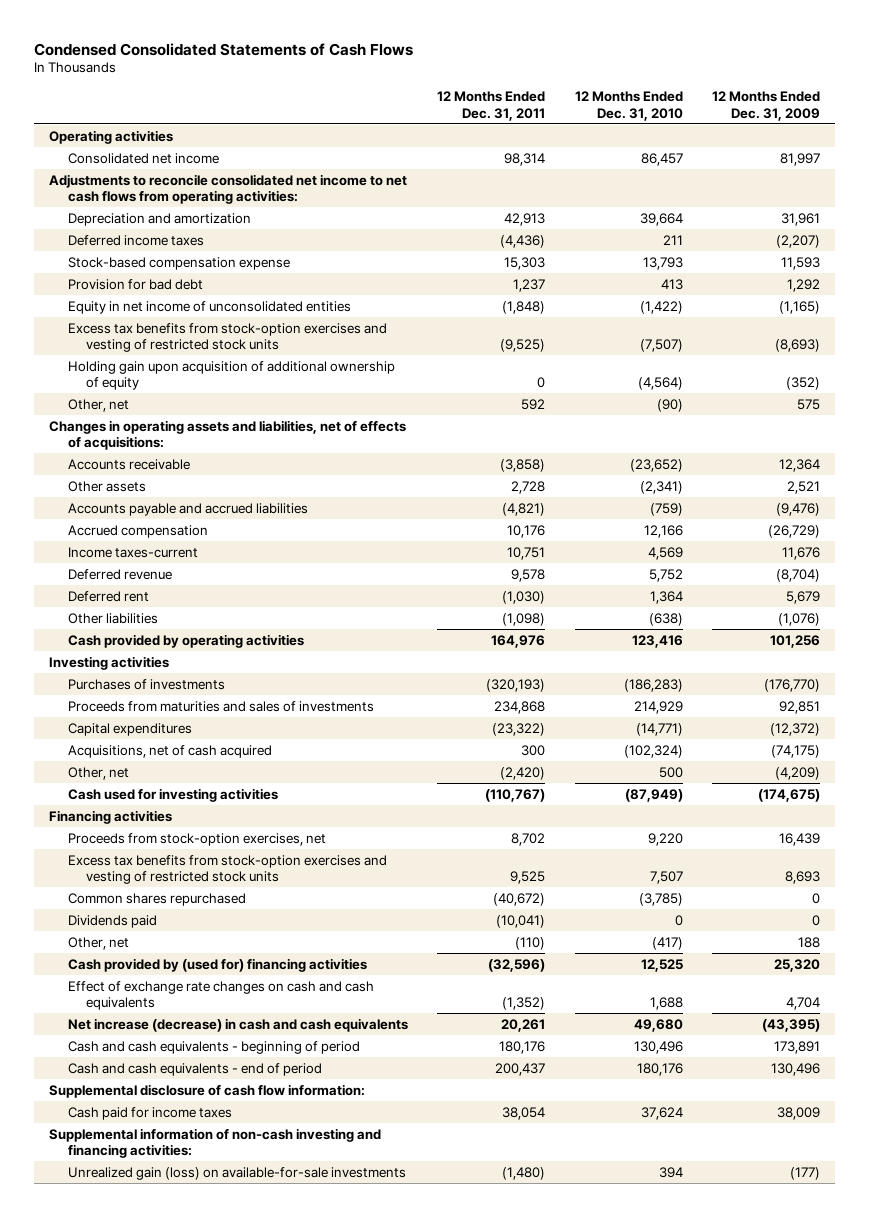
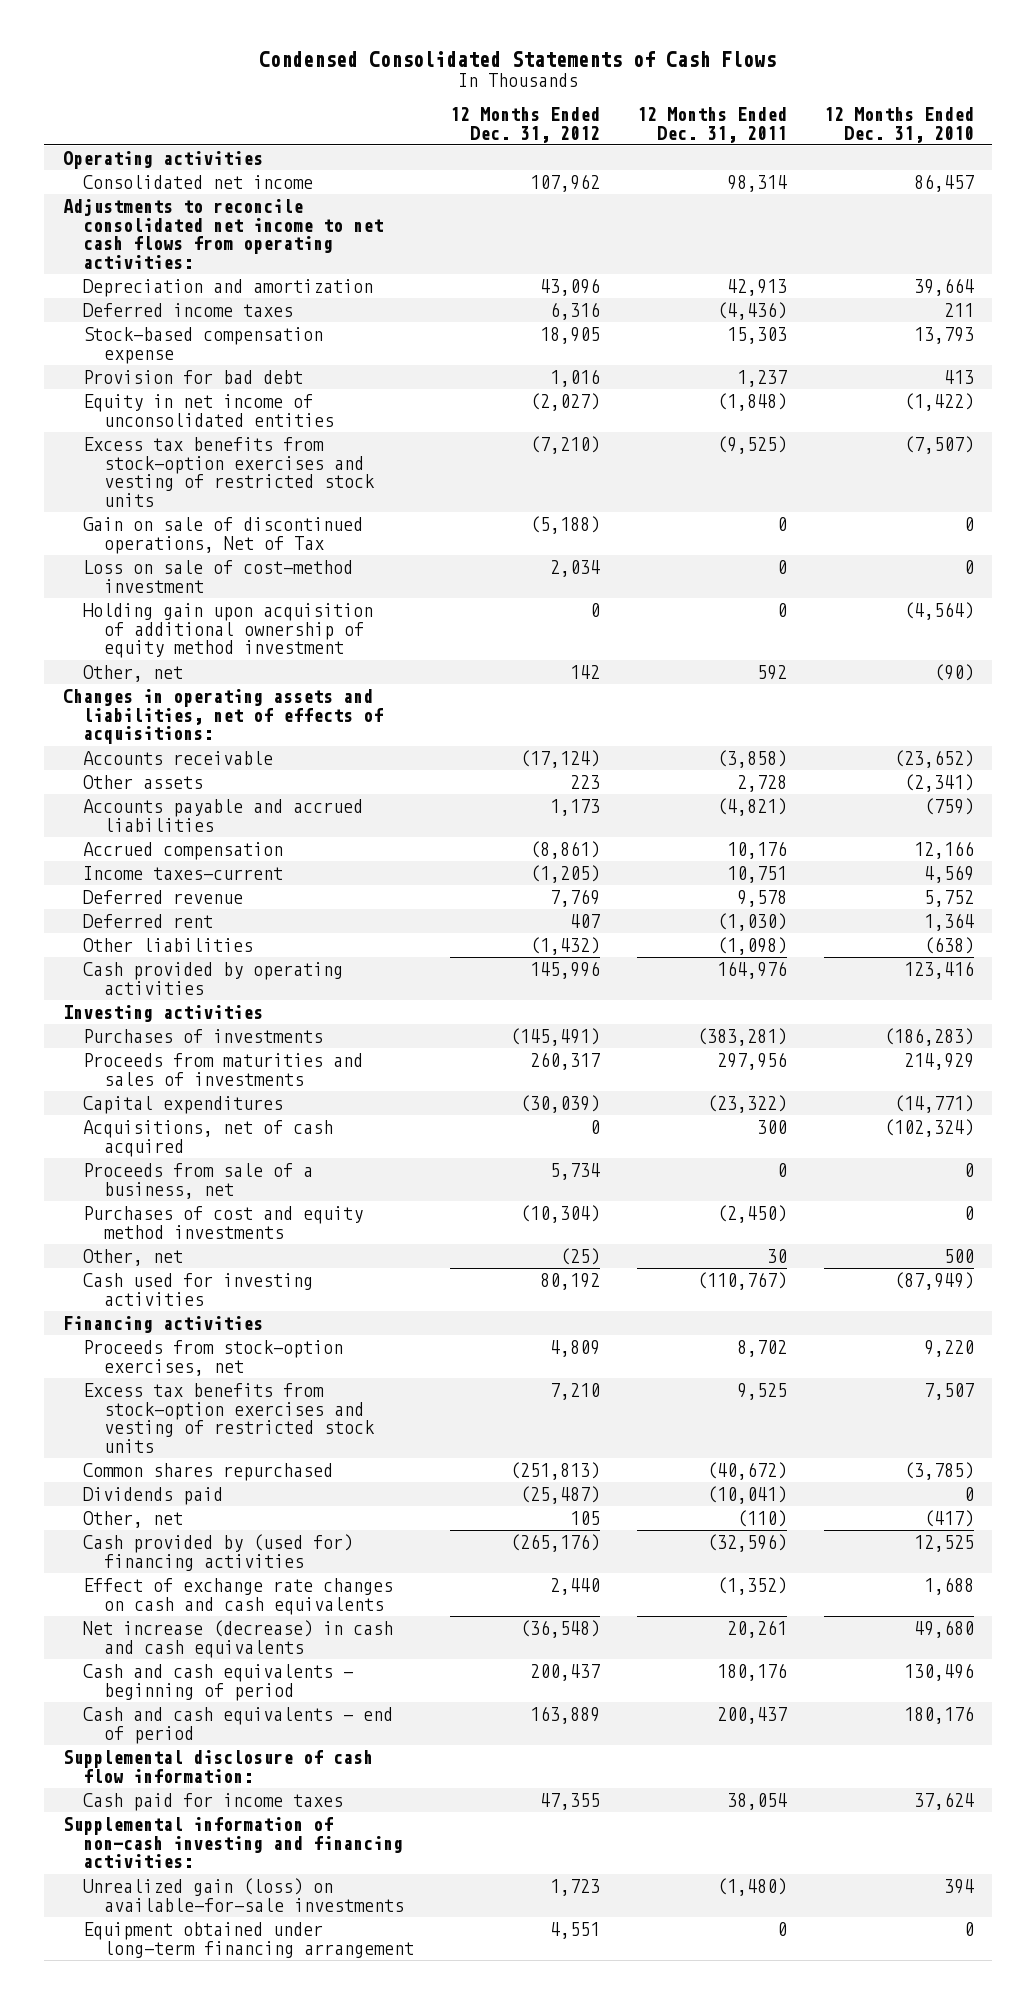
[712,91,821,121] 12 Months Ended Dec. 31, 2009 -> none
none -> [450,106,601,143] 12 Months Ended Dec. 31, 2012
none -> [83,517,364,554] Gain on sale of discontinued operations, Net of Tax
none -> [83,560,354,593] Loss on sale of cost-method investment
[67,360,395,390] Holding gain upon acquisition of additional ownership of equity -> [83,603,374,659] Holding gain upon acquisition of additional ownership of equity method investment
[486,678,546,692] (320,193) -> [696,1028,787,1047] (383,281)
[494,700,546,714] 234,868 -> [716,1052,787,1071] 297,956
none -> [83,1163,314,1199] Proceeds from sale of a business, net
none -> [83,1206,364,1239] Purchases of cost and equity method investments
[500,766,546,780] (2,420) -> [766,1249,787,1264] 30
none -> [83,1922,414,1958] Equipment obtained under long-term financing arrangement

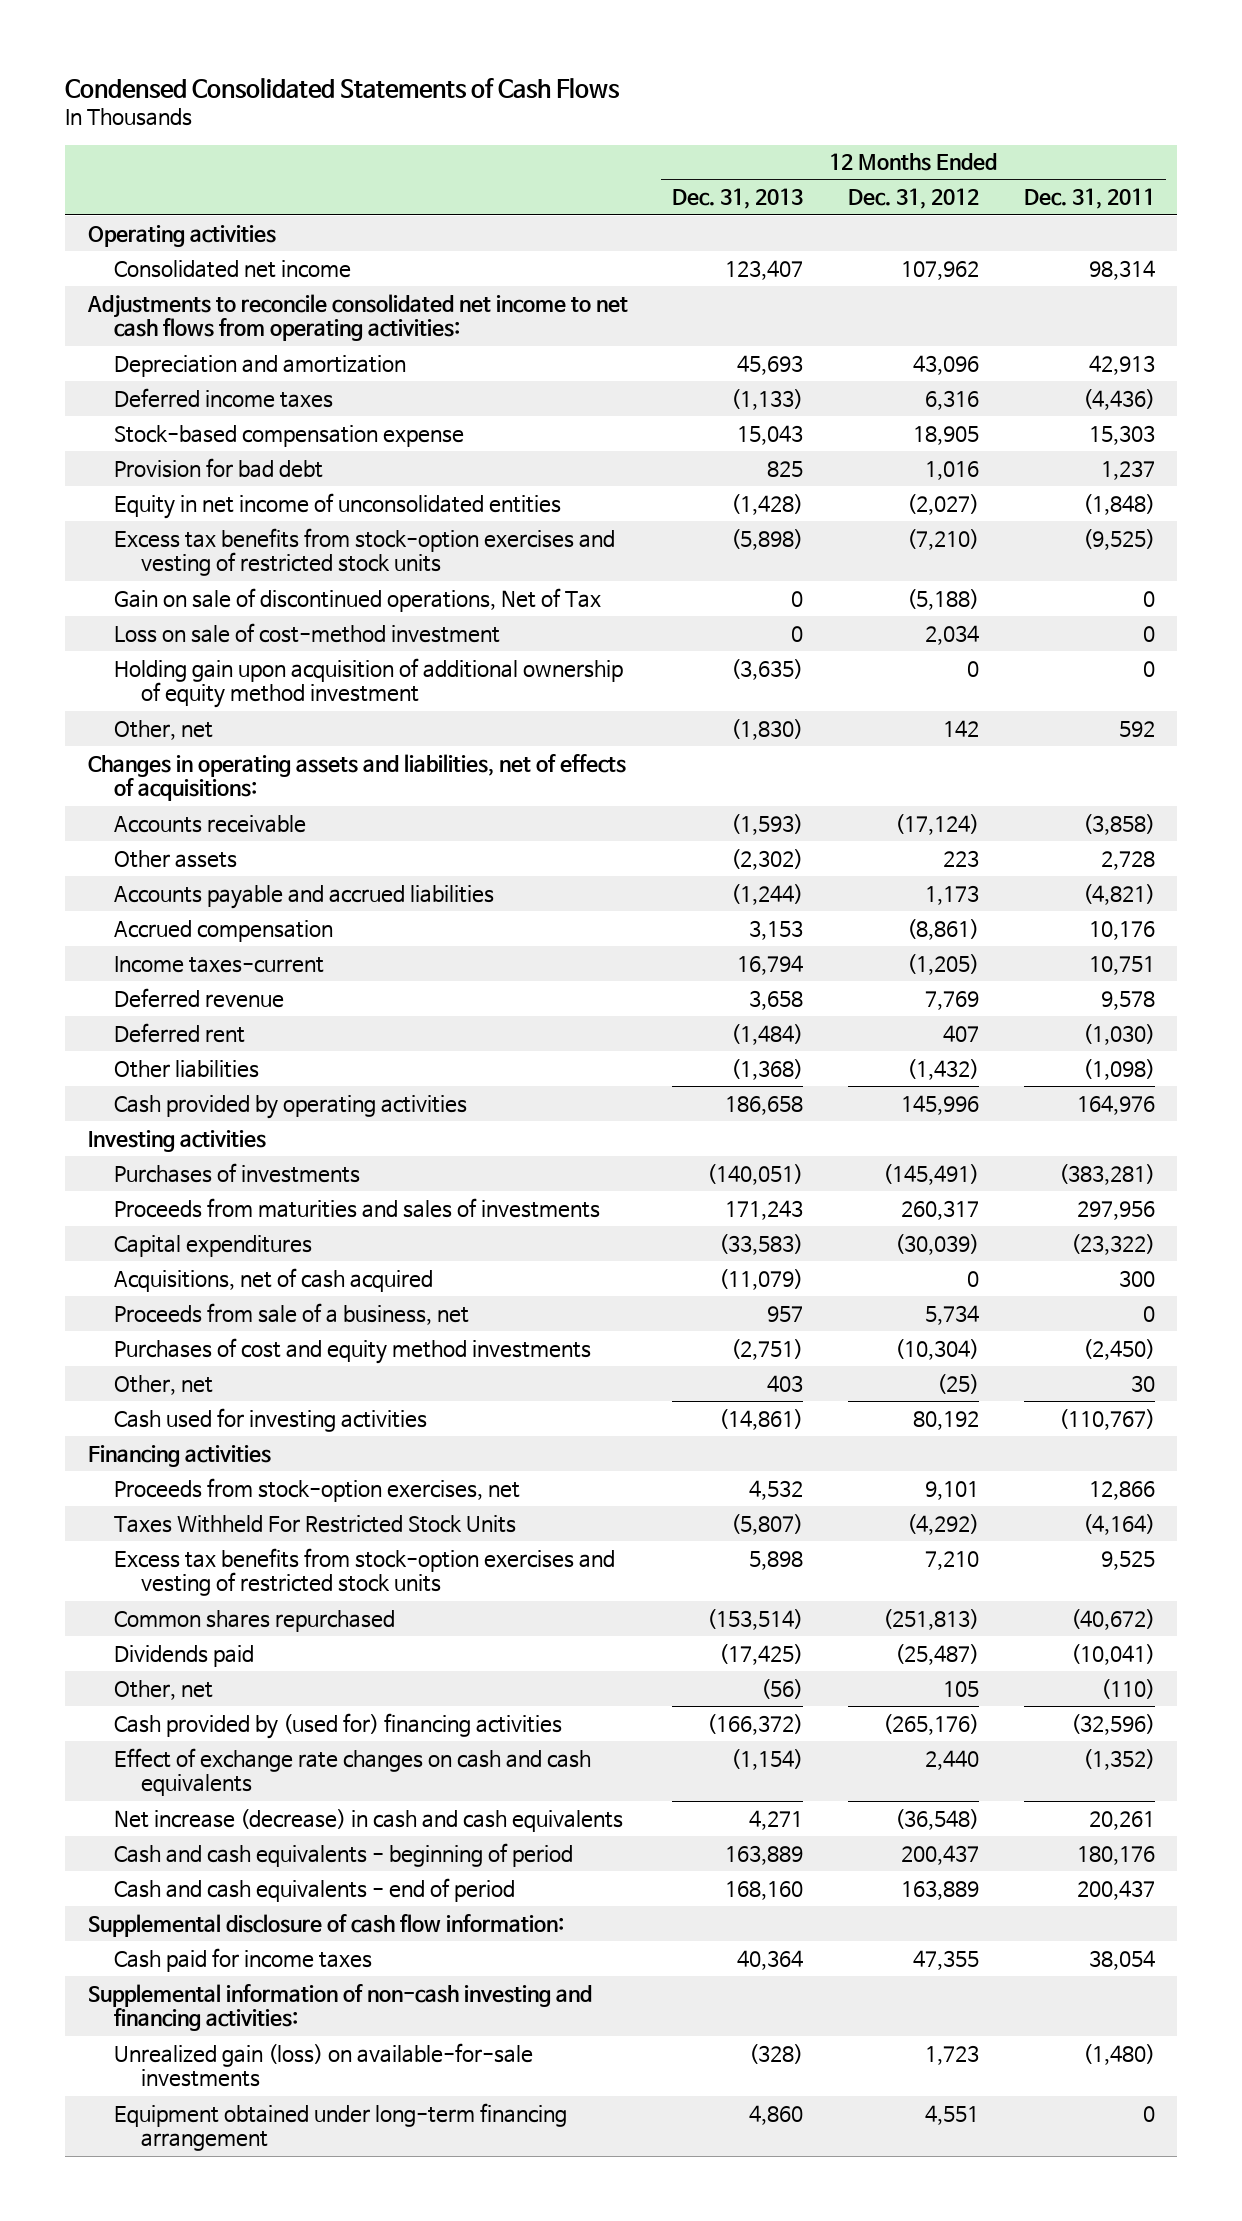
[823,106,974,143] 12 Months Ended Dec. 31, 2010 -> none
none -> [672,188,804,210] Dec. 31, 2013
[550,1340,601,1358] 4,809 -> [924,1480,979,1500] 9,101
[736,1340,787,1358] 8,702 -> [1088,1480,1155,1500] 12,866
none -> [114,1514,517,1533] Taxes Withheld For Restricted Stock Units

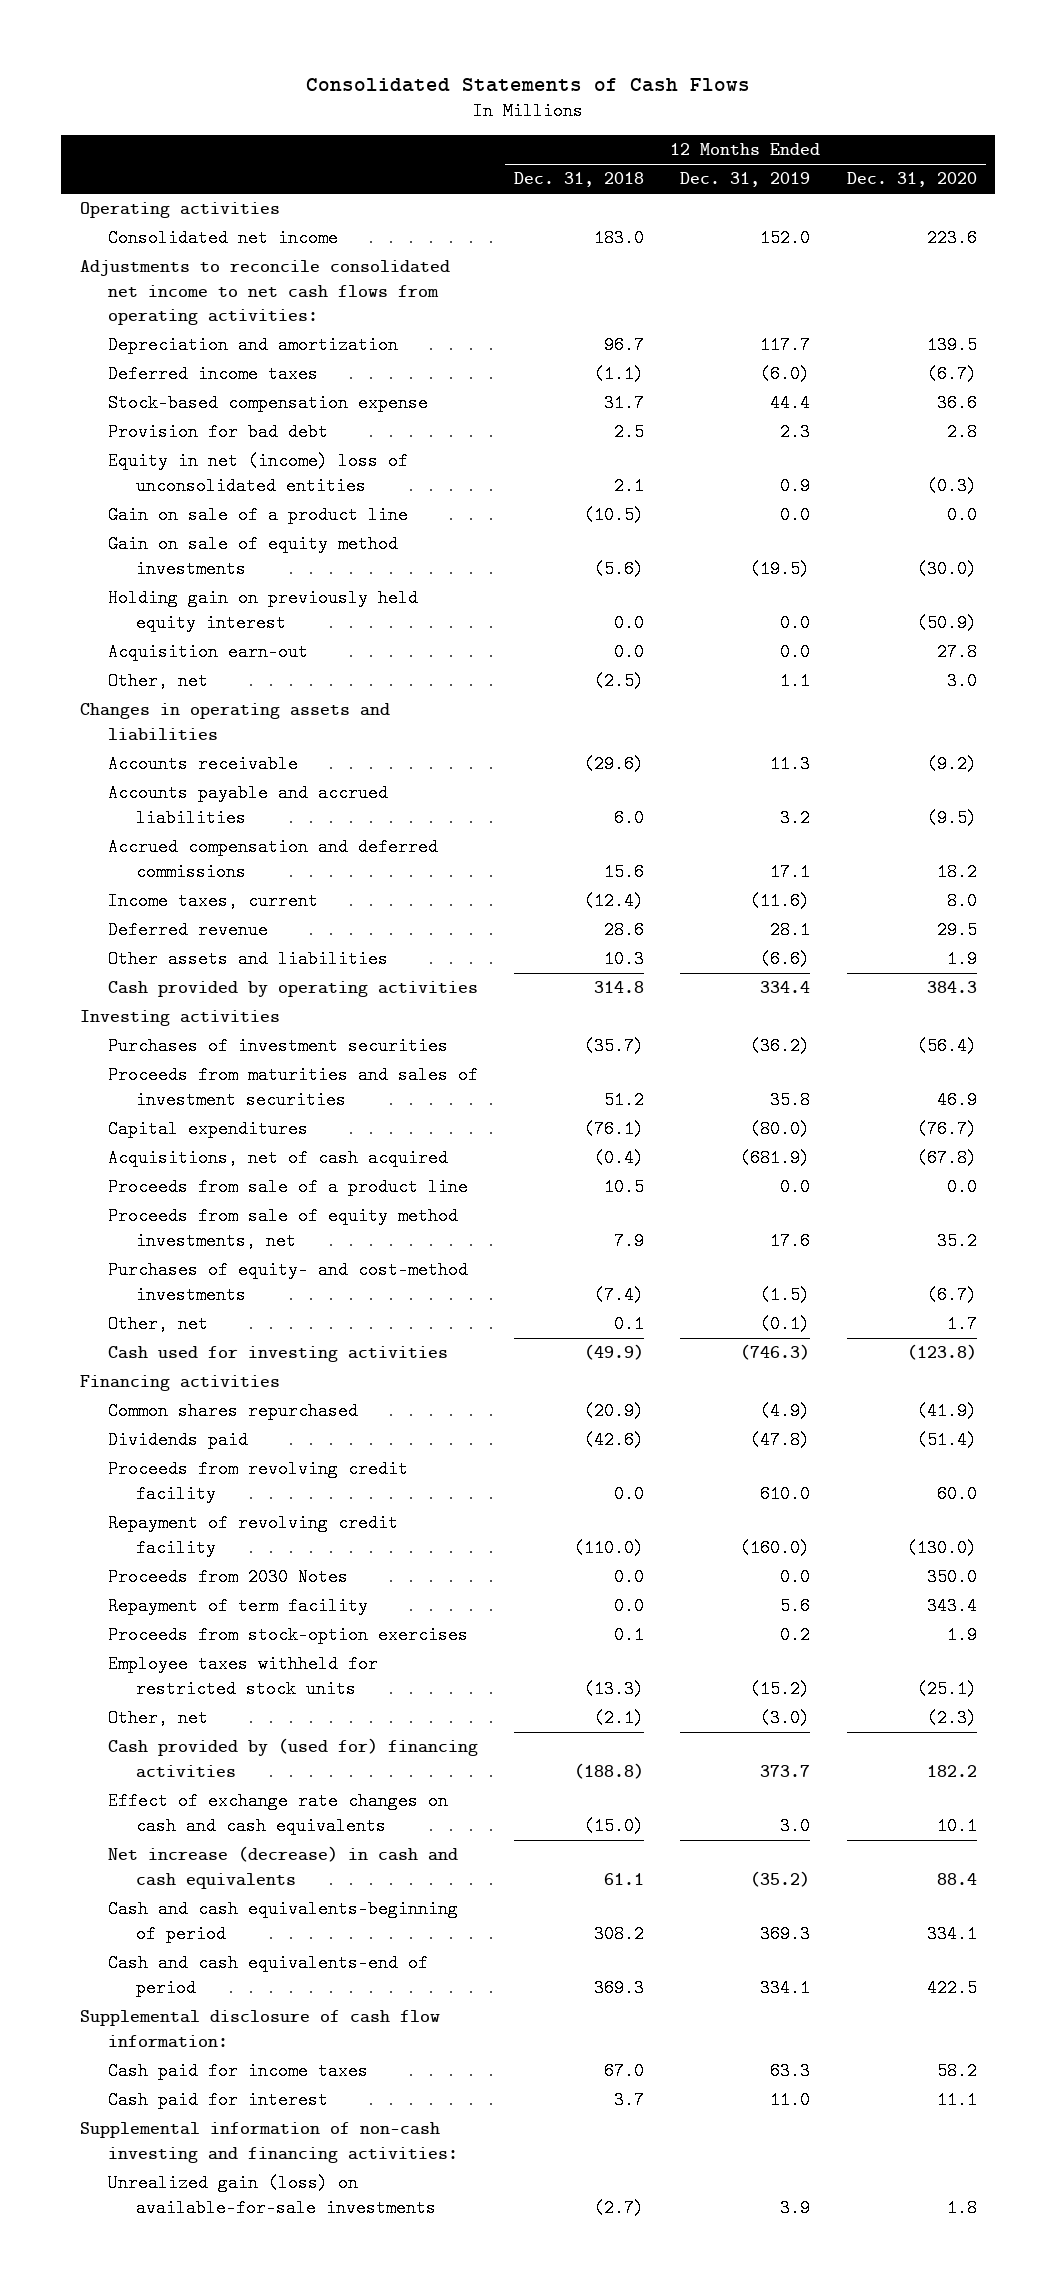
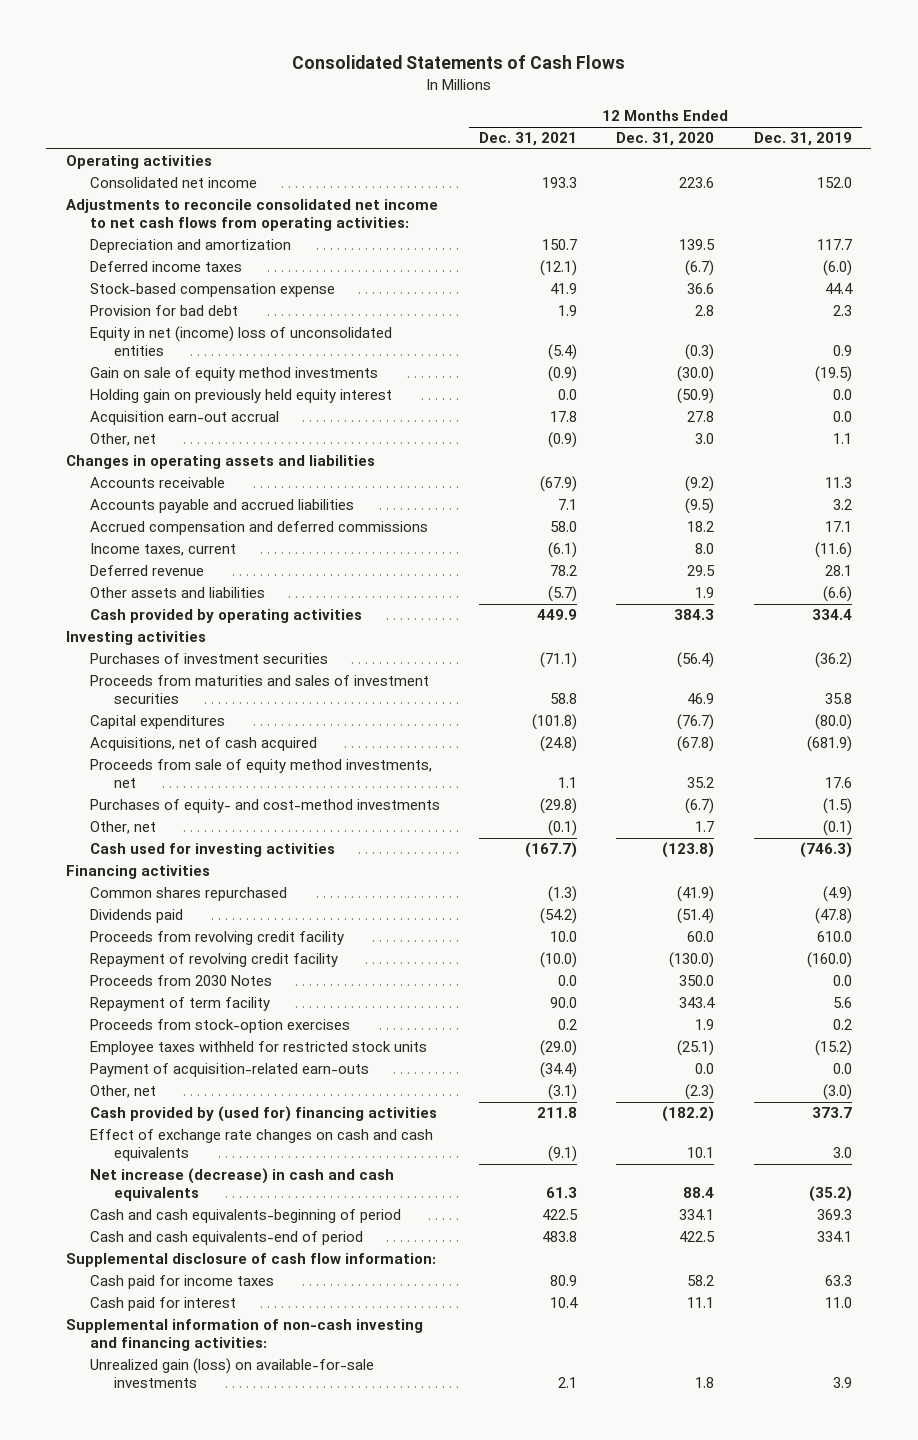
[514,172,645,188] Dec. 31, 2018 -> none
none -> [479,132,578,147] Dec. 31, 2021
[107,506,408,525] Gain on sale of a product line -> none
[107,643,308,662] Acquisition earn-out -> [89,411,279,426] Acquisition earn-out accrual
[107,1178,468,1197] Proceeds from sale of a product line -> none
none -> [89,1063,369,1078] Payment of acquisition-related earn-outs
[926,1764,977,1777] 182.2 -> [662,1106,715,1123] (182.2)

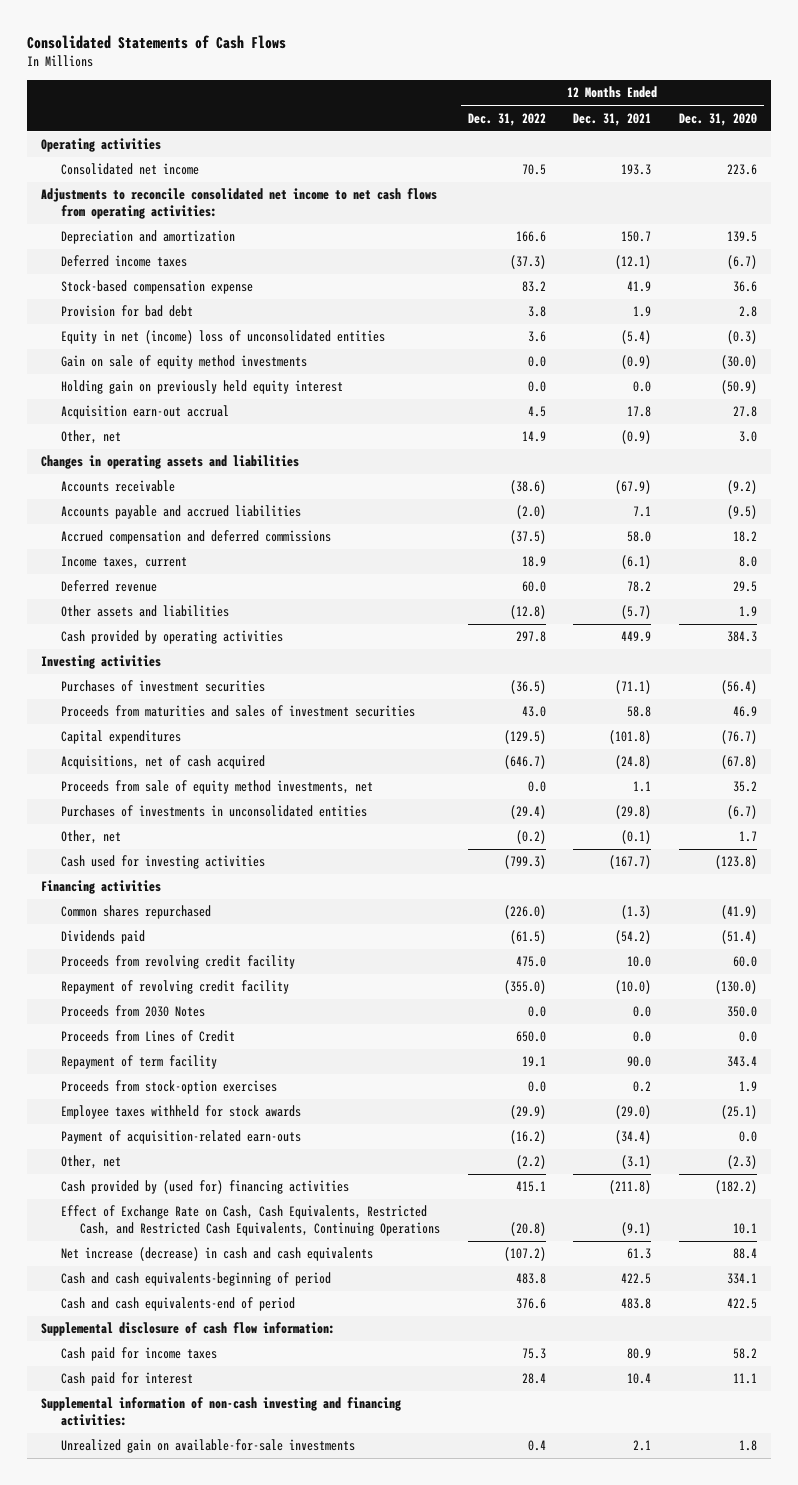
[753,132,852,147] Dec. 31, 2019 -> none
none -> [467,112,546,126] Dec. 31, 2022
[89,799,440,814] Purchases of equity- and cost-method investments -> [60,805,367,818] Purchases of investments in unconsolidated entities
none -> [60,1030,235,1043] Proceeds from Lines of Credit
[89,1041,427,1056] Employee taxes withheld for restricted stock units -> [60,1105,301,1120] Employee taxes withheld for stock awards
[537,1107,578,1119] 211.8 -> [609,1180,652,1195] (211.8)
[89,1129,433,1162] Effect of exchange rate changes on cash and cash equivalents -> [60,1205,441,1237] Effect of Exchange Rate on Cash, Cash Equivalents, Restricted Cash, and Restricted Cash Equivalents, Continuing Operations
[89,1358,374,1389] Unrealized gain (loss) on available-for-sale investments -> [60,1439,355,1454] Unrealized gain on available-for-sale investments

